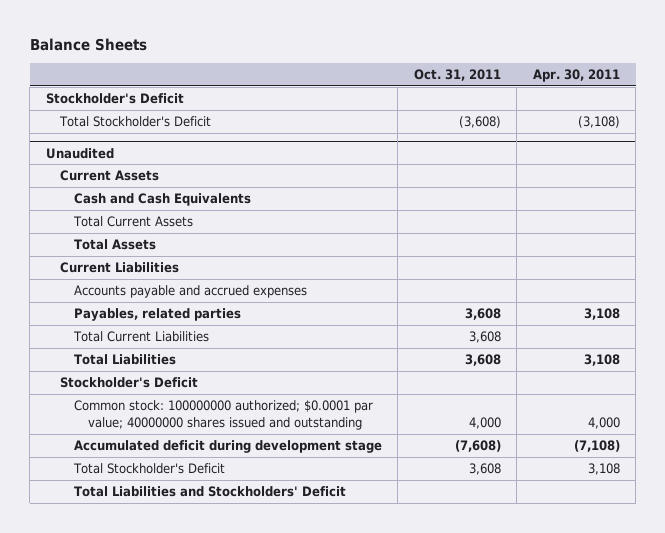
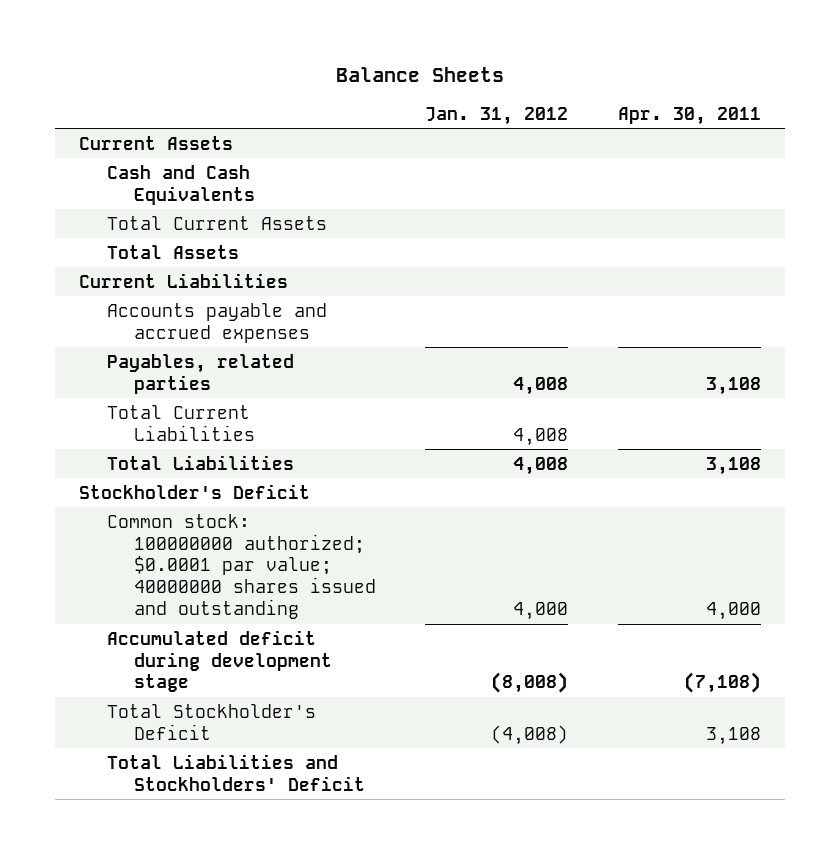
[413,68,501,81] Oct. 31, 2011 -> none
none -> [425,106,569,125] Jan. 31, 2012
[45,93,184,105] Stockholder's Deficit -> none
[58,116,211,128] Total Stockholder's Deficit -> none
[45,147,114,159] Unaudited -> none

